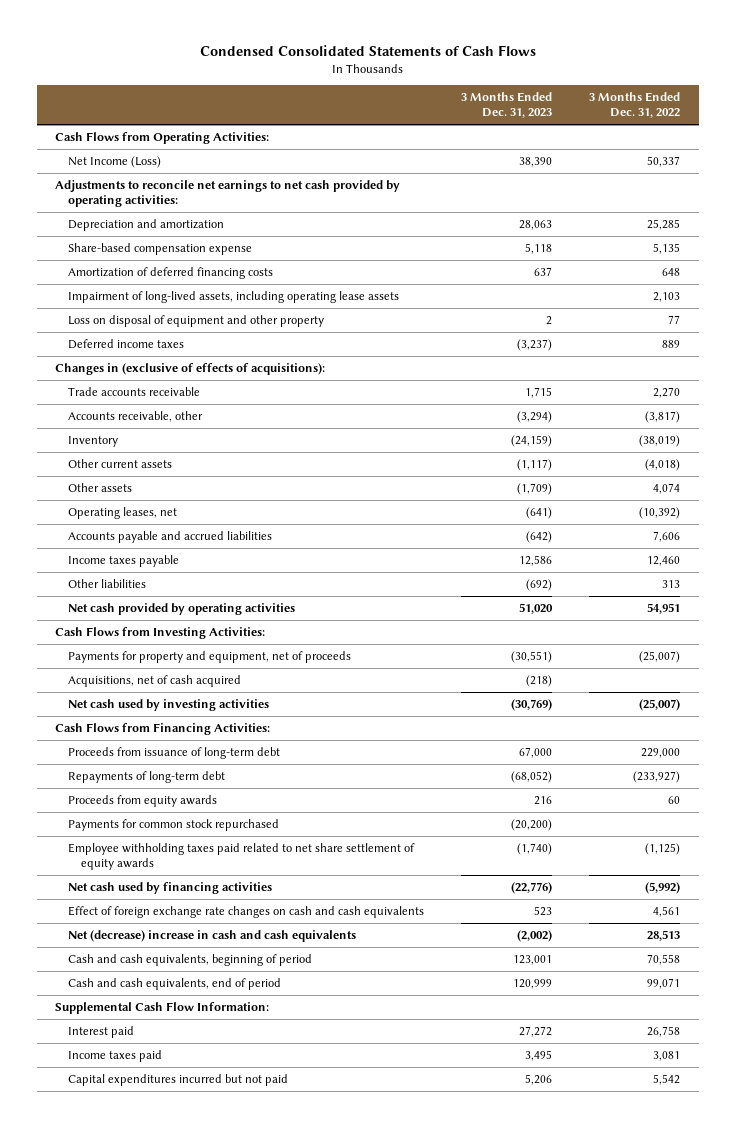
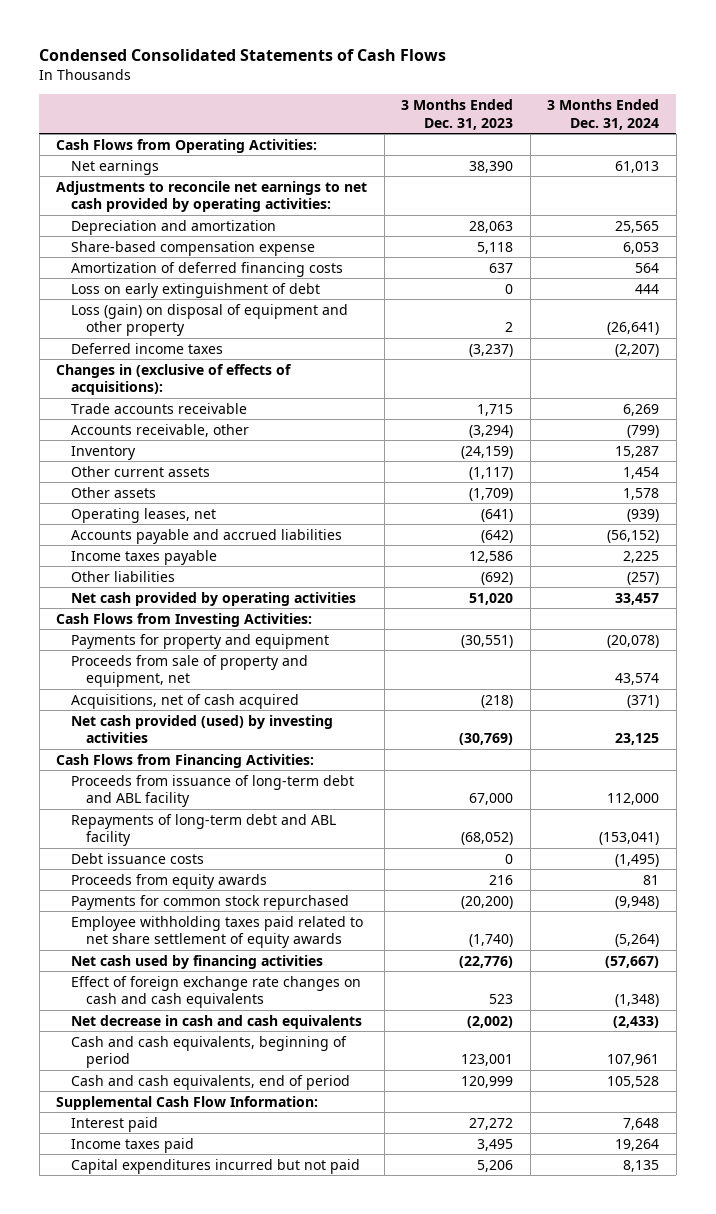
[589,92,681,119] 3 Months Ended Dec. 31, 2022 -> none
none -> [547,99,660,130] 3 Months Ended Dec. 31, 2024
[68,156,162,169] Net Income (Loss) -> [71,159,160,175] Net earnings
[68,291,400,304] Impairment of long-lived assets, including operating lease assets -> none
none -> [71,282,321,298] Loss on early extinguishment of debt
[68,315,325,328] Loss on disposal of equipment and other property -> [71,303,349,337] Loss (gain) on disposal of equipment and other property
[68,651,352,664] Payments for property and equipment, net of proceeds -> [71,633,330,649] Payments for property and equipment
none -> [71,654,309,688] Proceeds from sale of property and equipment, net
[68,699,270,712] Net cash used by investing activities -> [71,714,334,744] Net cash provided (used) by investing activities
[68,747,281,760] Proceeds from issuance of long-term debt -> [71,774,355,808] Proceeds from issuance of long-term debt and ABL facility
[68,771,226,784] Repayments of long-term debt -> [71,813,337,847] Repayments of long-term debt and ABL facility
none -> [71,852,205,864] Debt issuance costs
[68,930,357,943] Net (decrease) increase in cash and cash equivalents -> [71,1014,363,1029] Net decrease in cash and cash equivalents

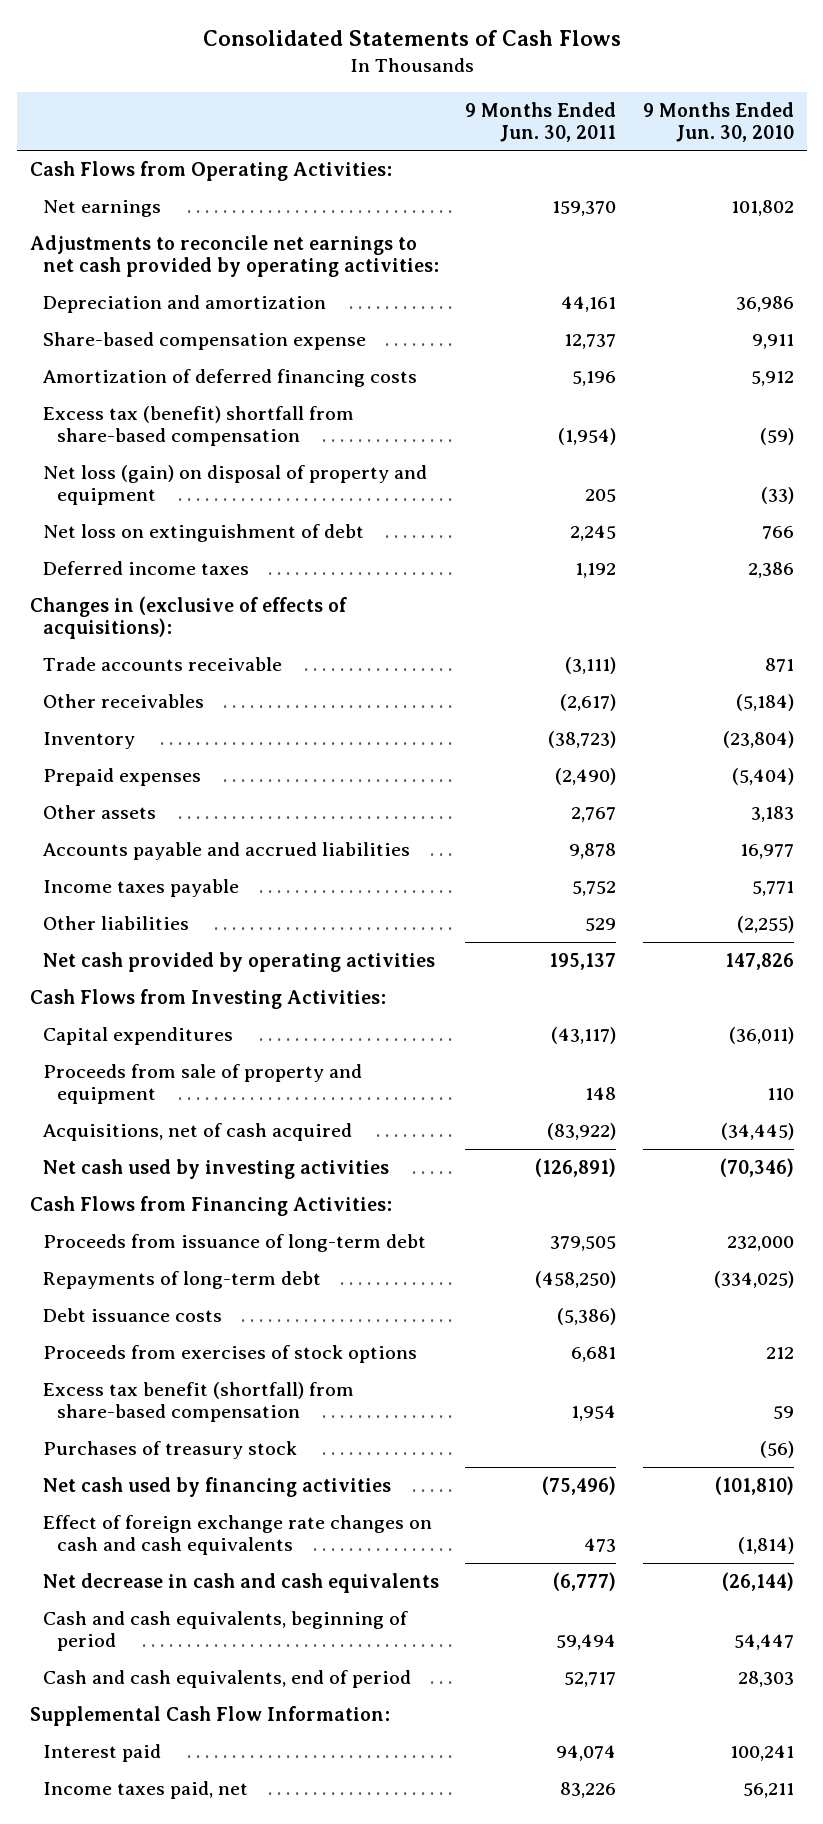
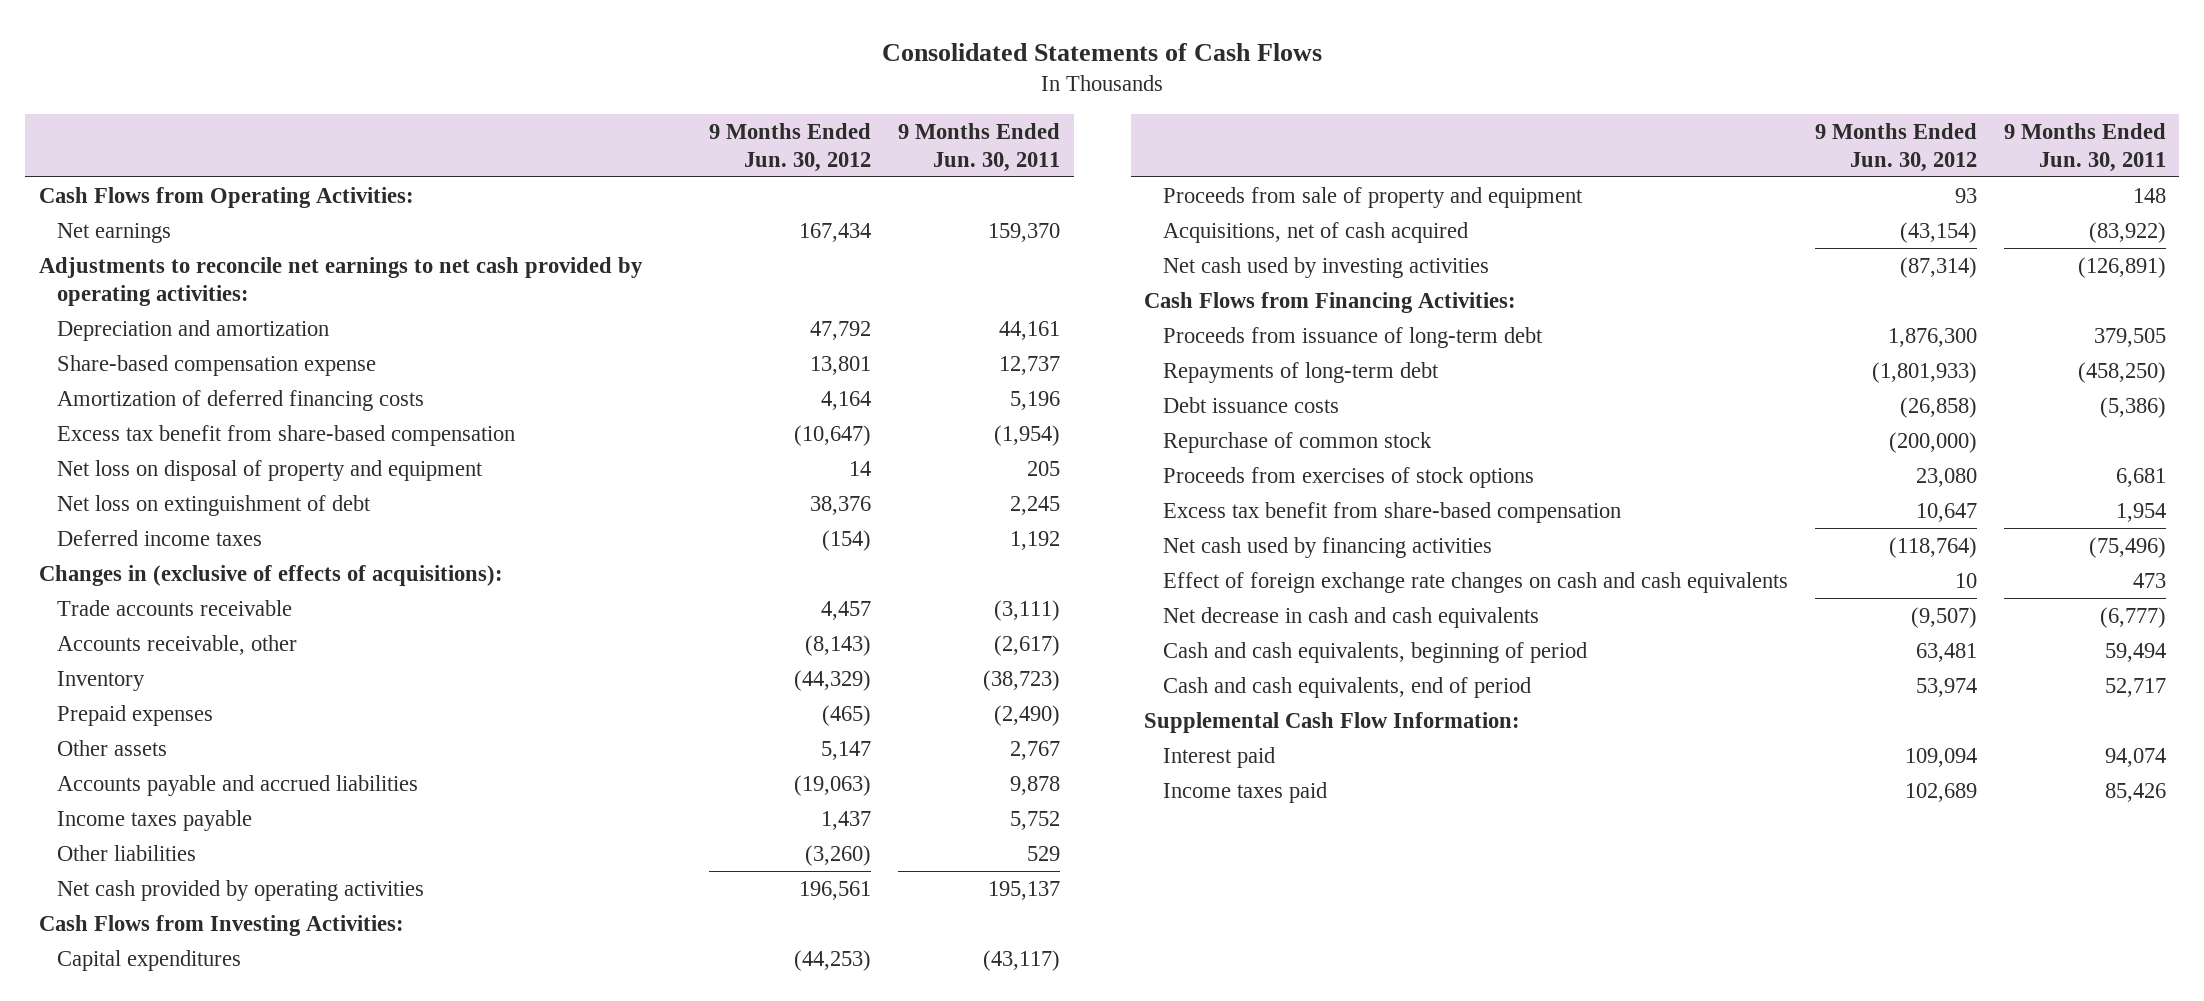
[642,101,794,142] 9 Months Ended Jun. 30, 2010 -> none
none -> [709,122,872,172] 9 Months Ended Jun. 30, 2012
[43,405,355,447] Excess tax (benefit) shortfall from share-based compensation -> [57,424,516,446] Excess tax benefit from share-based compensation
[43,464,428,506] Net loss (gain) on disposal of property and equipment -> [57,459,484,481] Net loss on disposal of property and equipment
[43,693,205,708] Other receivables -> [57,634,298,655] Accounts receivable, other
none -> [1162,431,1432,453] Repurchase of common stock
[43,1440,298,1459] Purchases of treasury stock -> none
[43,1381,355,1423] Excess tax benefit (shortfall) from share-based compensation -> [1162,501,1621,523] Excess tax benefit from share-based compensation
[43,1780,249,1799] Income taxes paid, net -> [1162,781,1327,803] Income taxes paid
[560,1781,617,1798] 83,226 -> [2104,782,2166,802] 85,426

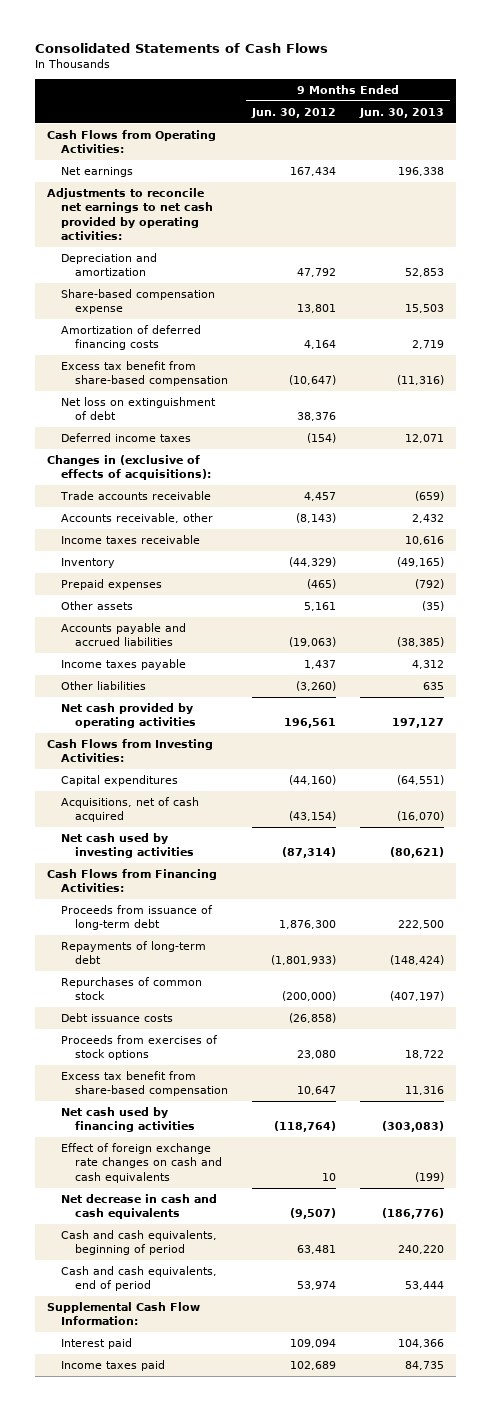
[898,122,1061,172] 9 Months Ended Jun. 30, 2011 -> none
none -> [359,107,445,118] Jun. 30, 2013
[57,459,484,481] Net loss on disposal of property and equipment -> none
none -> [61,535,201,545] Income taxes receivable
[821,740,872,760] 5,147 -> [304,602,337,612] 5,161
[1162,186,1583,208] Proceeds from sale of property and equipment -> none
[794,949,872,971] (44,253) -> [289,775,337,786] (44,160)
none -> [61,977,203,1001] Repurchases of common stock
[1162,431,1432,453] Repurchase of common stock -> none

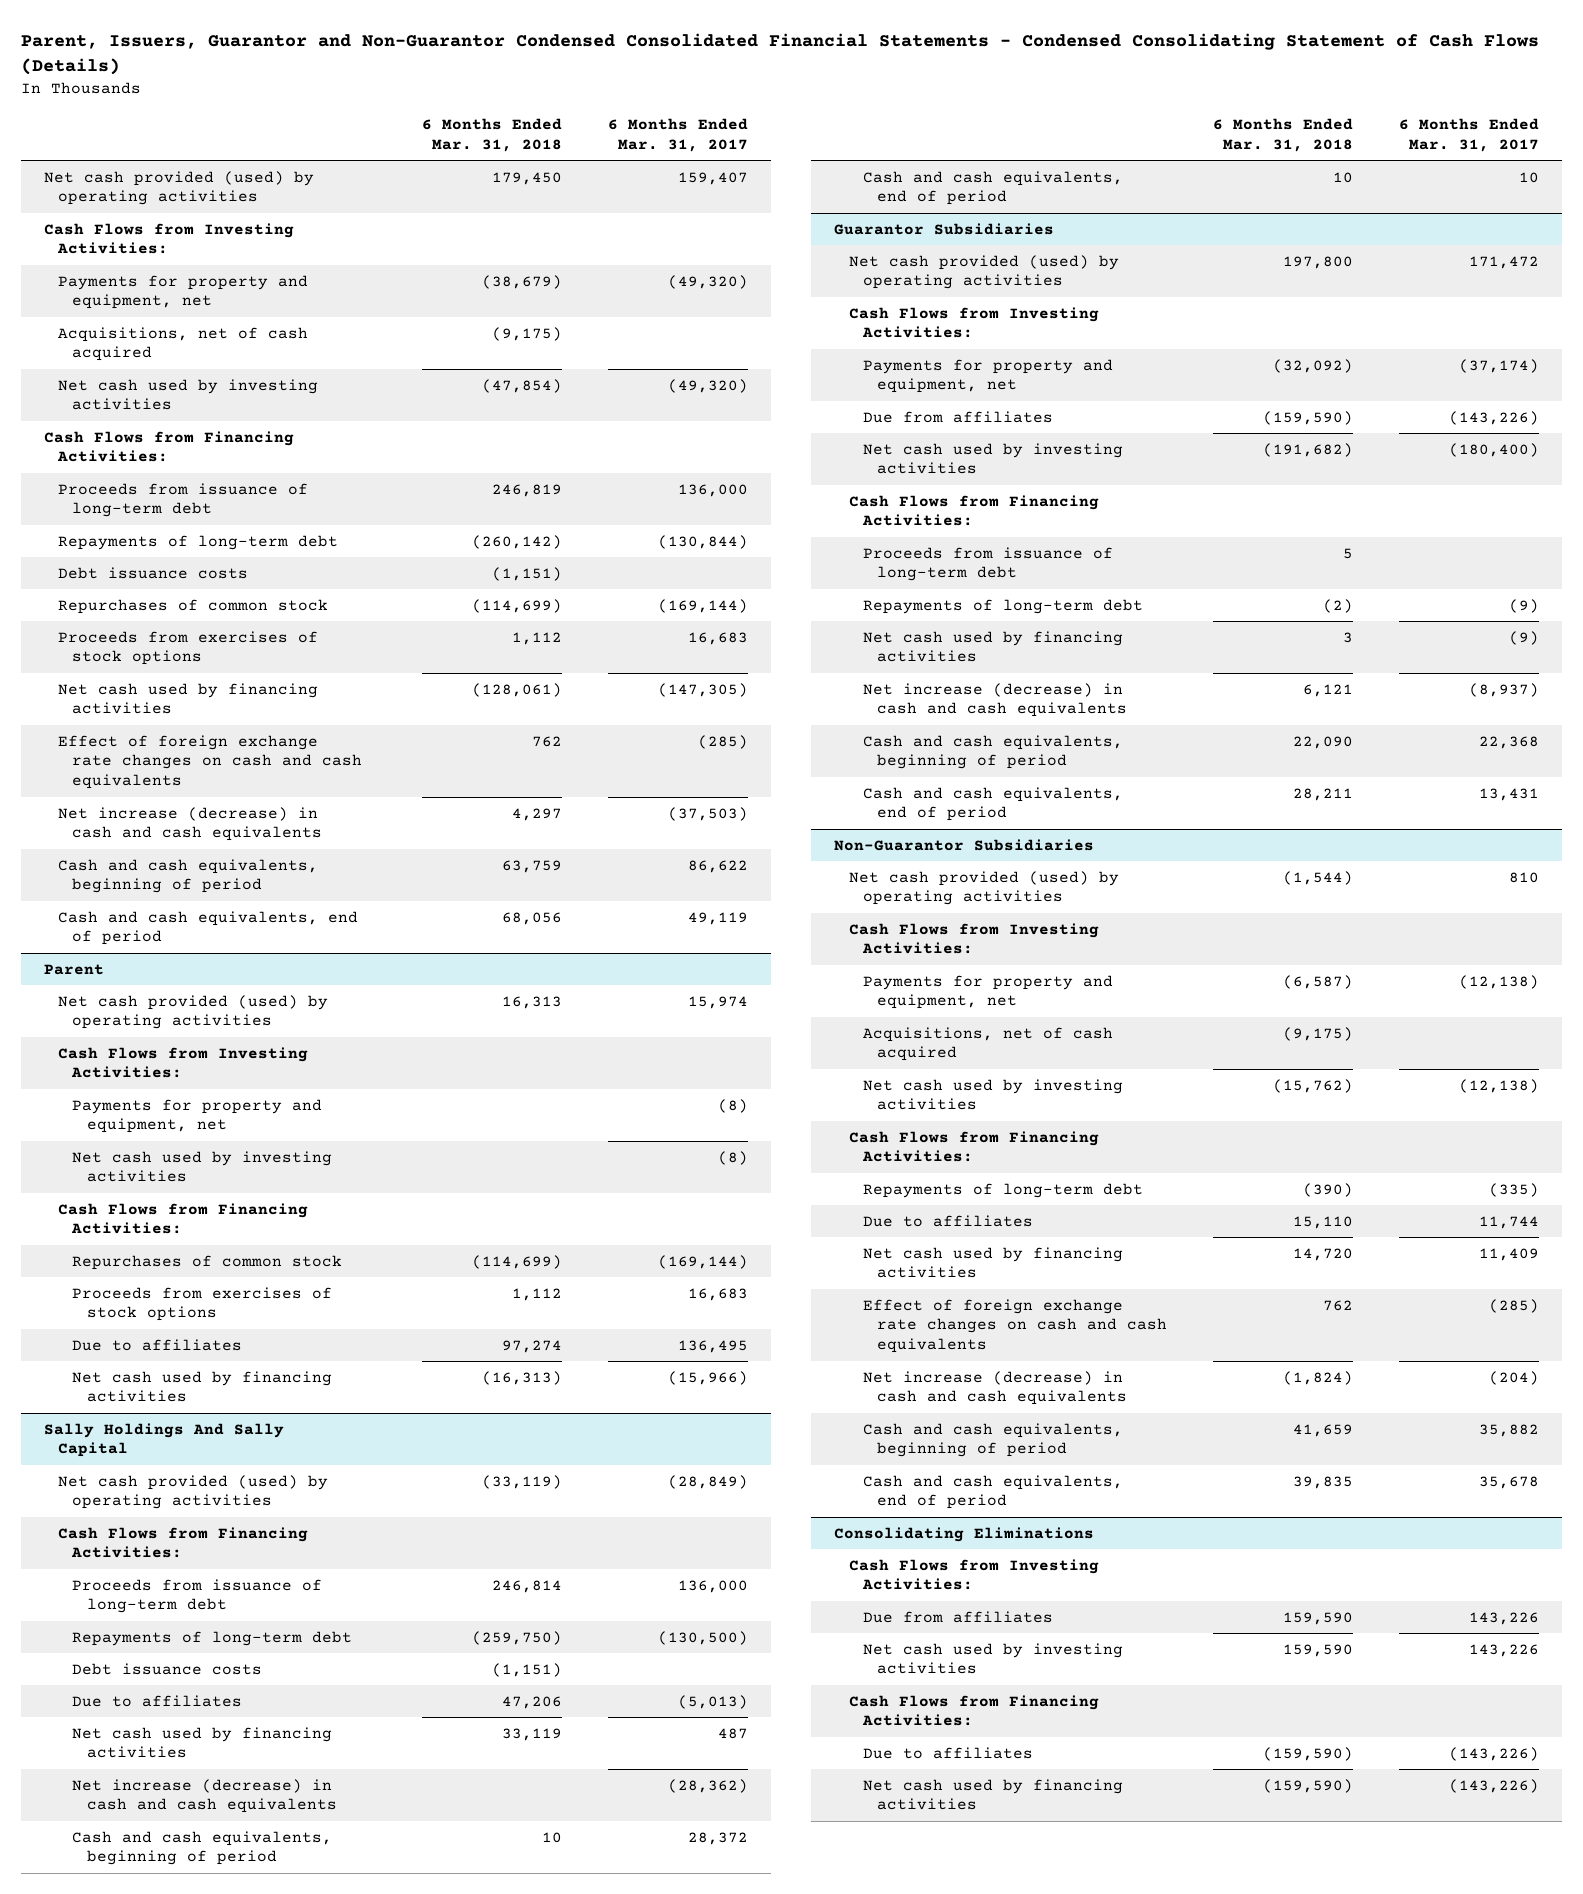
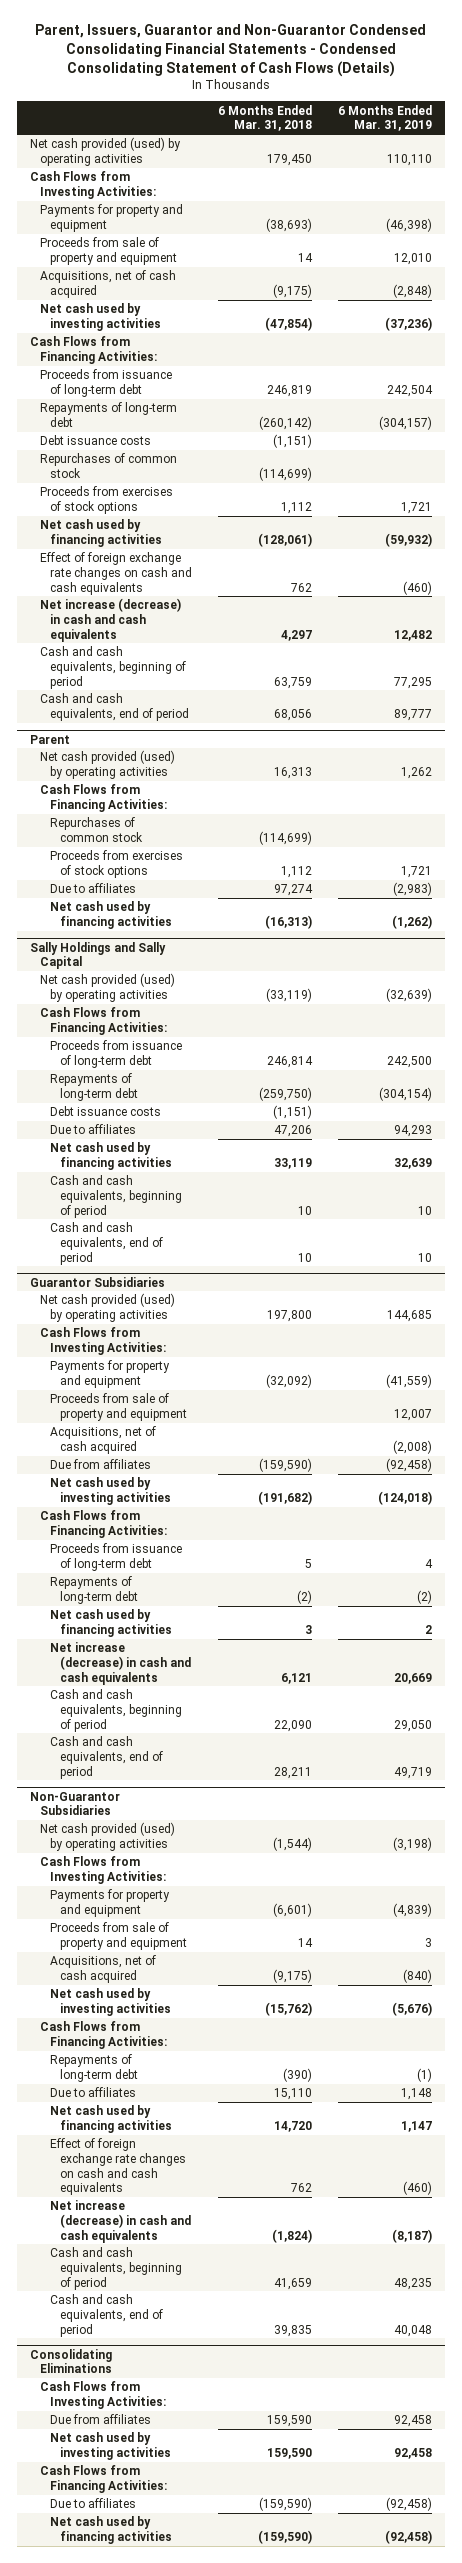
[21,33,1540,75] Parent, Issuers, Guarantor and Non-Guarantor Condensed Consolidated Financial Statements - Condensed Consolidating Statement of Cash Flows (Details) -> [34,24,426,77] Parent, Issuers, Guarantor and Non-Guarantor Condensed Consolidating Financial Statements - Condensed Consolidating Statement of Cash Flows (Details)
[608,118,749,153] 6 Months Ended Mar. 31, 2017 -> none
none -> [338,104,433,132] 6 Months Ended Mar. 31, 2019
[58,274,309,310] Payments for property and equipment, net -> [39,204,183,232] Payments for property and equipment
[482,274,563,289] (38,679) -> [266,217,313,232] (38,693)
none -> [39,237,178,265] Proceeds from sale of property and equipment
[58,1046,309,1079] Cash Flows from Investing Activities: -> none
[72,1098,323,1134] Payments for property and equipment, net -> none
[72,1150,333,1183] Net cash used by investing activities -> none
[44,1422,285,1458] Sally Holdings And Sally Capital -> [29,941,166,970] Sally Holdings and Sally Capital
[72,1778,337,1814] Net increase (decrease) in cash and cash equivalents -> none
[862,358,1113,394] Payments for property and equipment, net -> [50,1360,171,1388] Payments for property and equipment
none -> [50,1393,188,1421] Proceeds from sale of property and equipment
none -> [50,1426,157,1454] Acquisitions, net of cash acquired
[862,974,1113,1010] Payments for property and equipment, net -> [50,1889,171,1917] Payments for property and equipment
[1282,974,1353,989] (6,587) -> [273,1902,313,1917] (6,601)
none -> [50,1922,188,1950] Proceeds from sale of property and equipment

